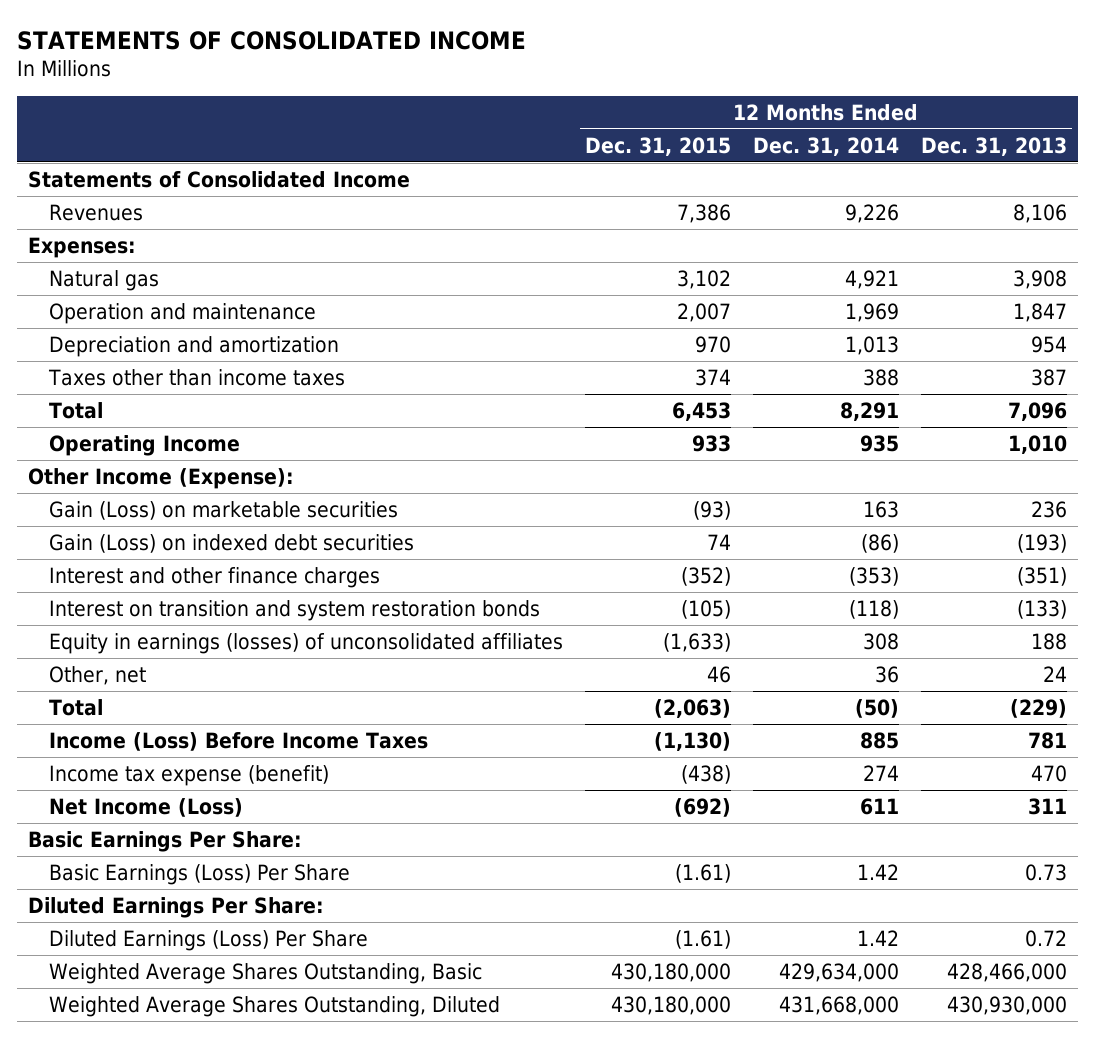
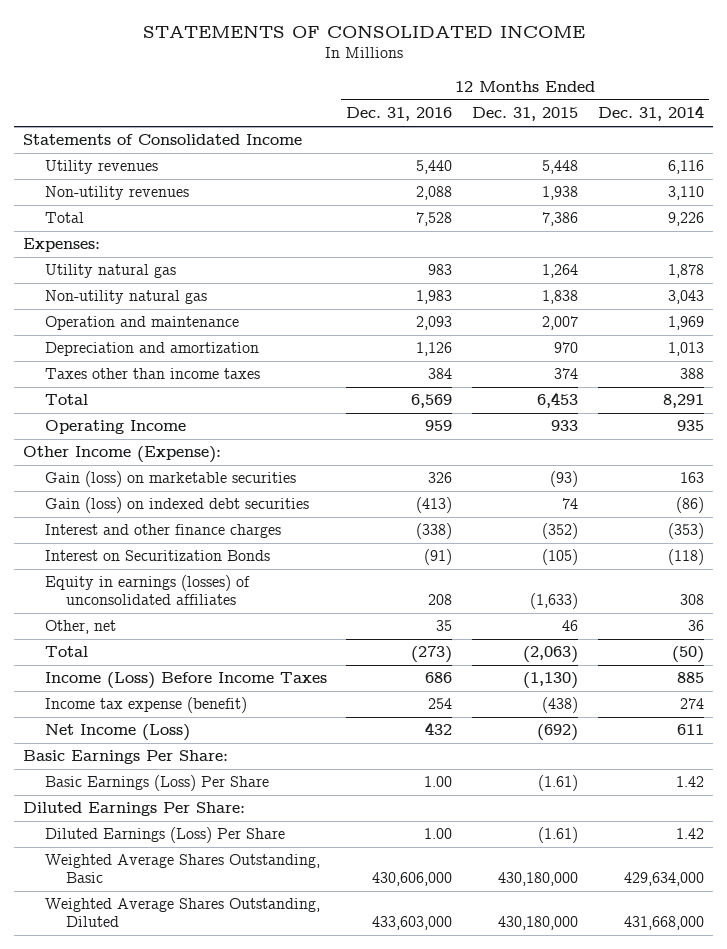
[920,136,1067,156] Dec. 31, 2013 -> none
none -> [346,107,453,122] Dec. 31, 2016
none -> [44,160,158,175] Utility revenues
none -> [44,186,189,201] Non-utility revenues
[49,203,144,221] Revenues -> [44,212,84,224] Total
none -> [44,264,176,279] Utility natural gas
[49,269,160,291] Natural gas -> [44,290,207,305] Non-utility natural gas
[677,269,732,289] 3,102 -> [541,290,578,305] 1,838
[844,269,899,289] 4,921 -> [667,290,704,305] 3,043
[49,500,399,520] Gain (Loss) on marketable securities -> [44,471,296,488] Gain (loss) on marketable securities
[49,533,415,553] Gain (Loss) on indexed debt securities -> [44,497,309,514] Gain (loss) on indexed debt securities
[49,599,541,621] Interest on transition and system restoration bonds -> [44,550,270,562] Interest on Securitization Bonds

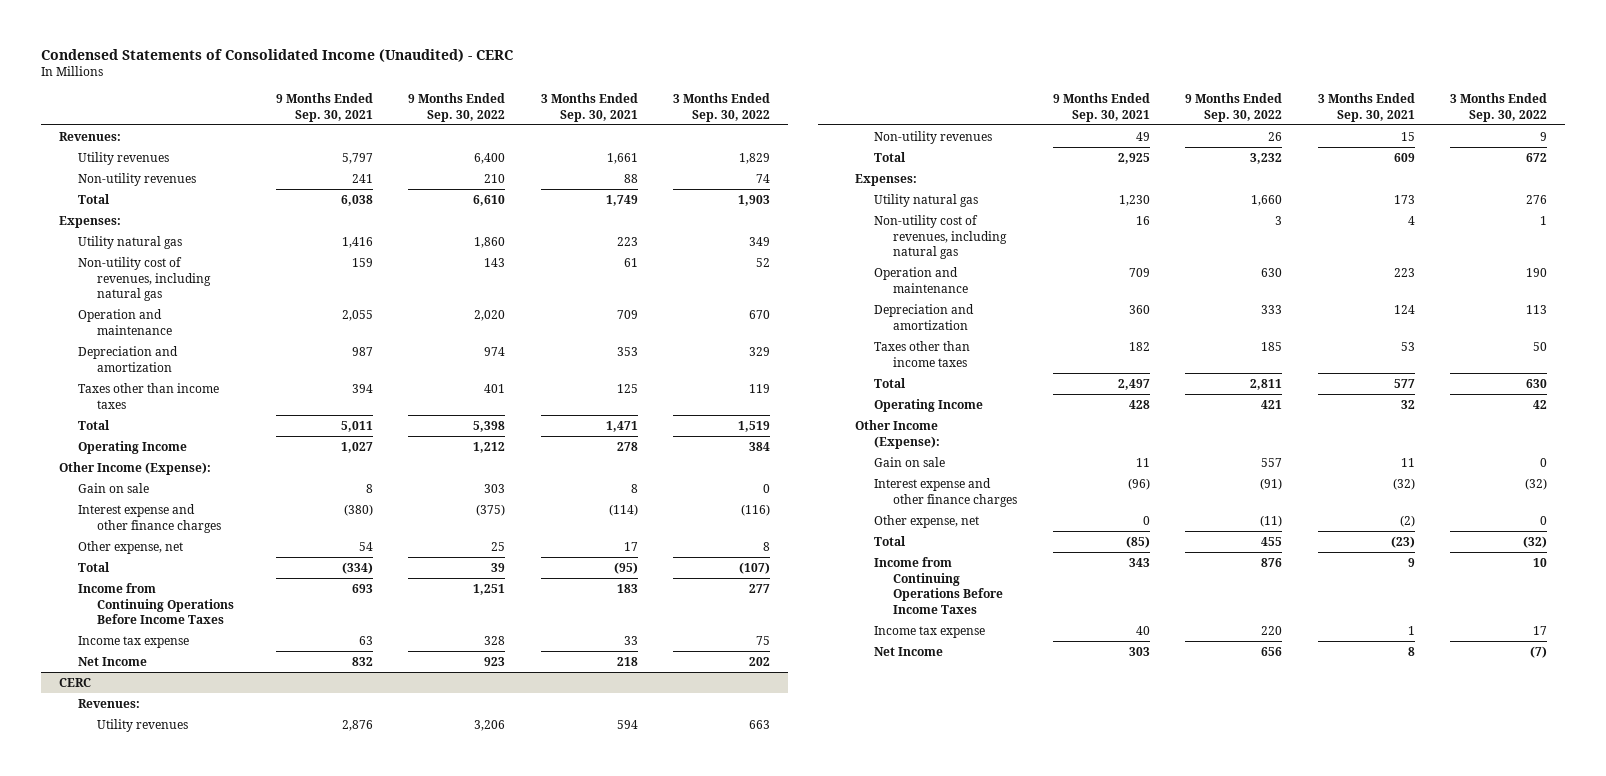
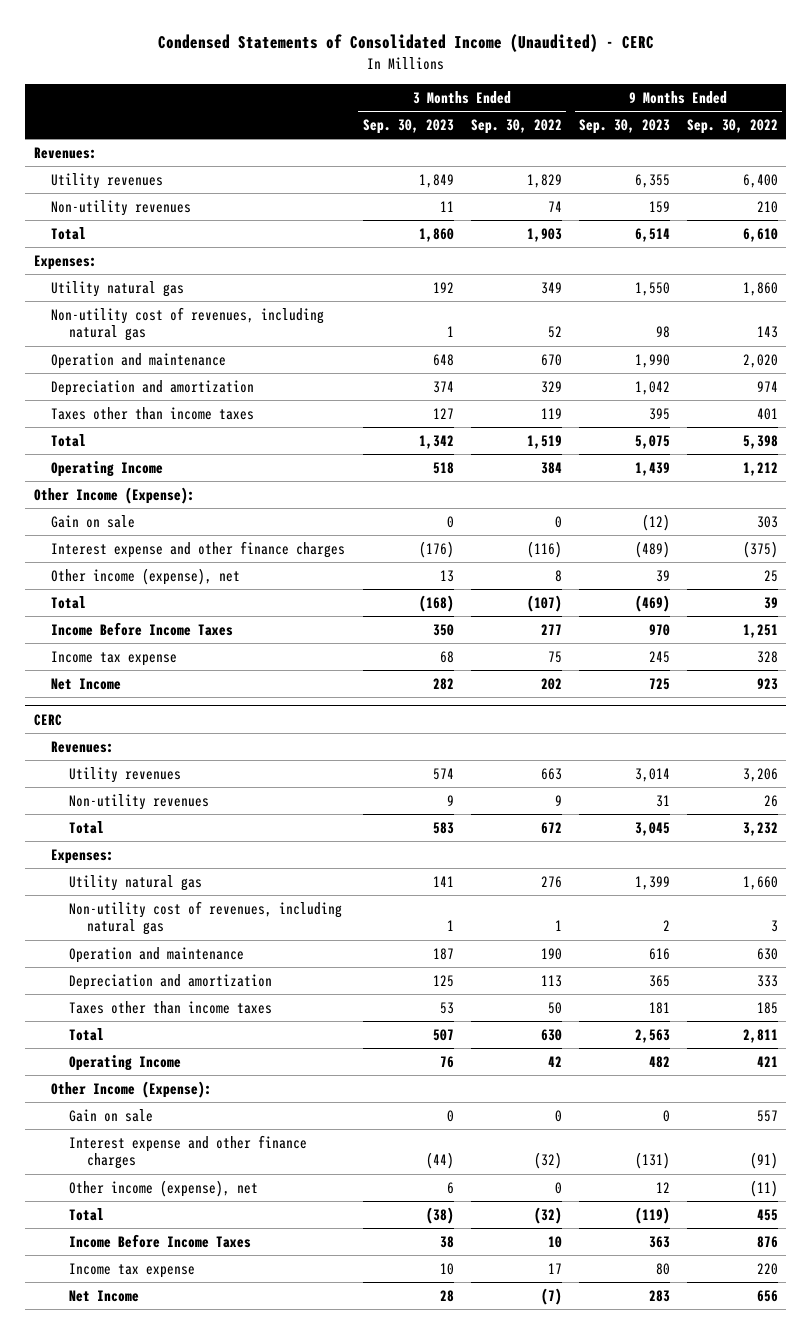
[275,93,373,122] 9 Months Ended Sep. 30, 2021 -> none
[540,93,638,122] 3 Months Ended Sep. 30, 2021 -> none
none -> [362,118,454,134] Sep. 30, 2023
none -> [578,118,670,134] Sep. 30, 2023
[78,541,184,555] Other expense, net -> [51,567,241,585] Other income (expense), net
[78,583,235,625] Income from Continuing Operations Before Income Taxes -> [51,621,234,636] Income Before Income Taxes
[874,515,980,529] Other expense, net -> [69,1179,259,1197] Other income (expense), net
[874,557,1004,614] Income from Continuing Operations Before Income Taxes -> [69,1233,252,1248] Income Before Income Taxes

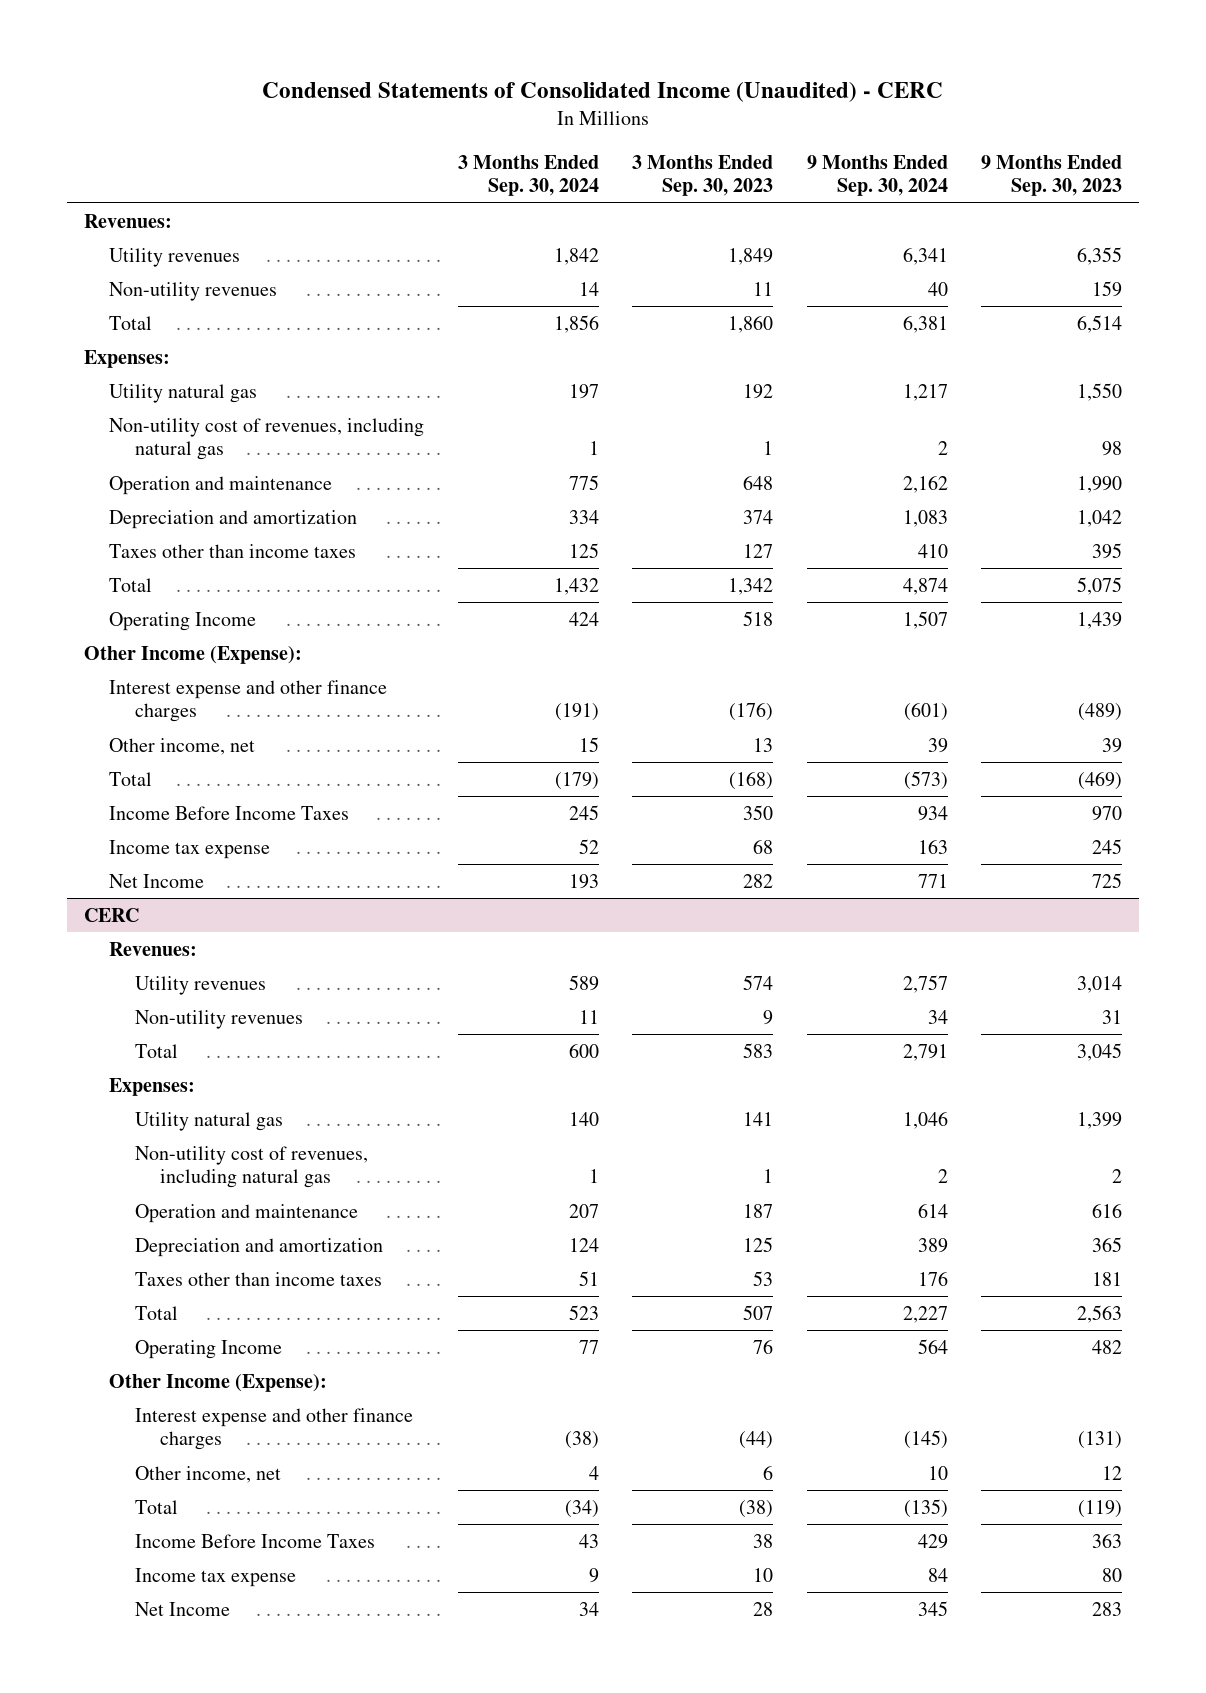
[470,118,562,134] Sep. 30, 2022 -> none
[686,118,778,134] Sep. 30, 2022 -> none
none -> [457,154,599,197] 3 Months Ended Sep. 30, 2024
none -> [806,154,948,197] 9 Months Ended Sep. 30, 2024
[51,514,136,528] Gain on sale -> none
[51,567,241,585] Other income (expense), net -> [109,737,256,755] Other income, net
[69,1108,154,1122] Gain on sale -> none
[69,1179,259,1197] Other income (expense), net -> [134,1465,281,1483] Other income, net

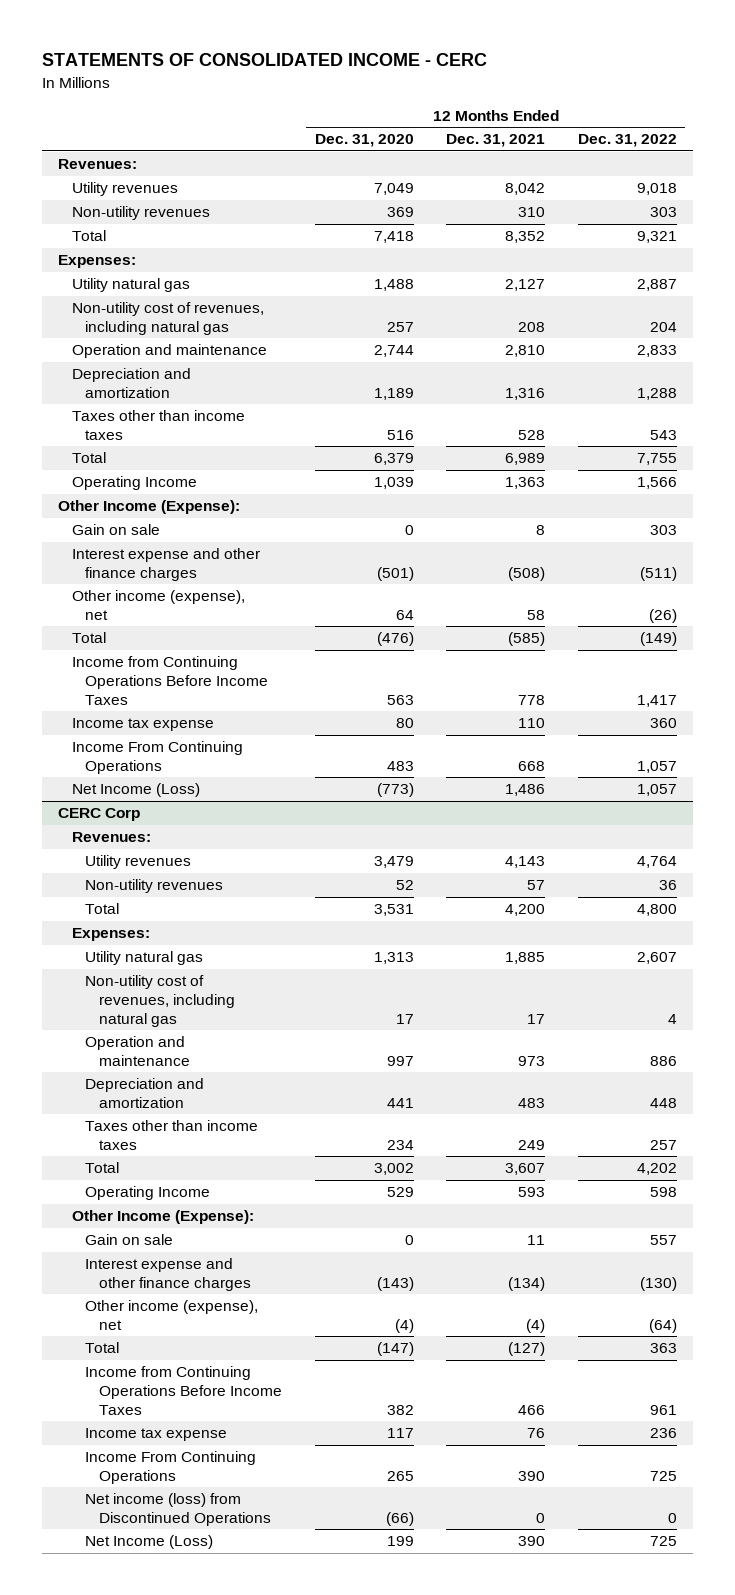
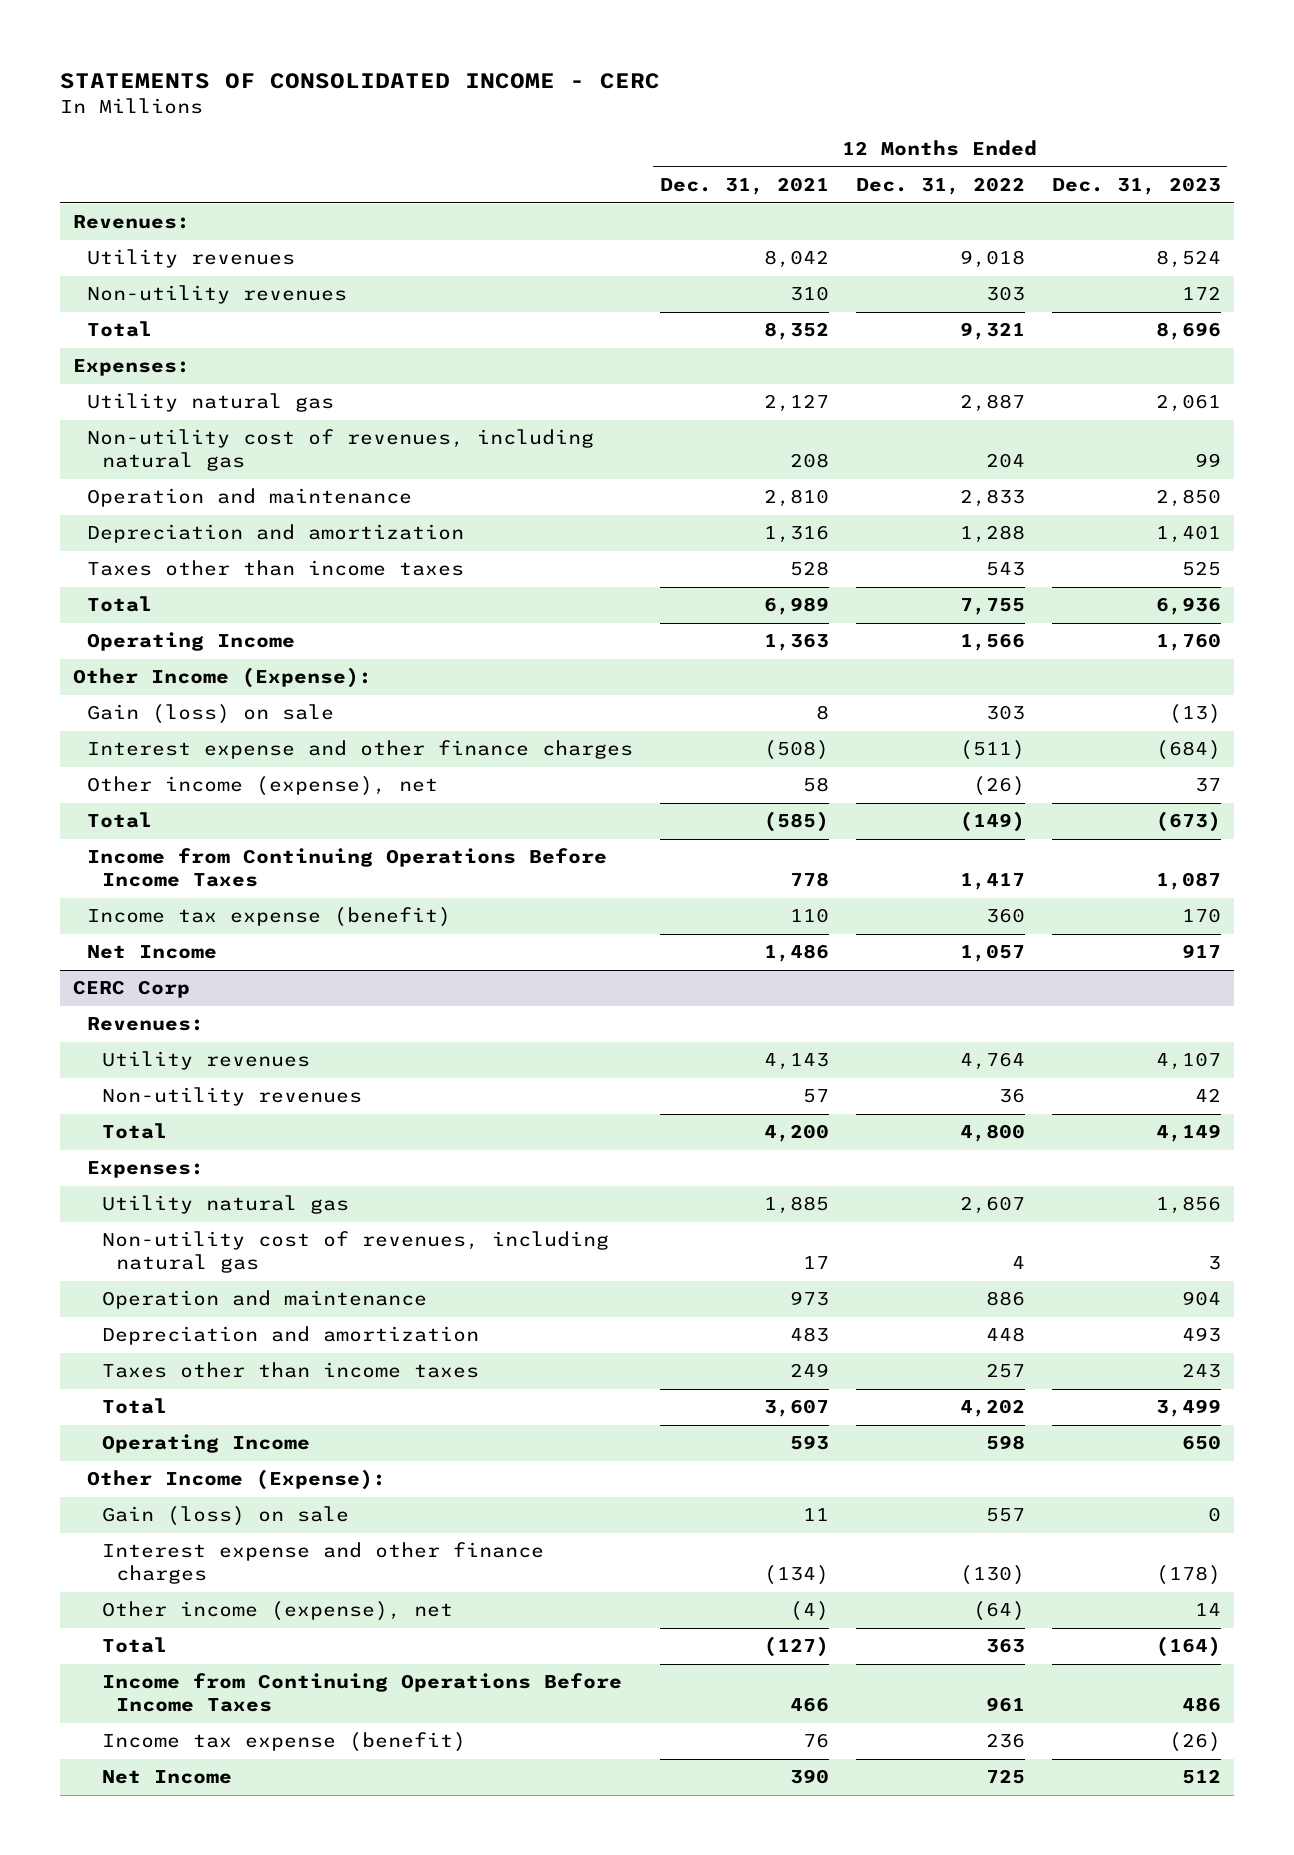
[314,134,414,148] Dec. 31, 2020 -> none
none -> [1051,177,1221,196] Dec. 31, 2023
[71,524,160,536] Gain on sale -> [87,704,335,725] Gain (loss) on sale
[71,741,243,774] Income From Continuing Operations -> none
[71,718,214,732] Income tax expense -> [87,907,452,928] Income tax expense (benefit)
[71,783,200,798] Net Income (Loss) -> [87,945,218,960] Net Income
[85,1234,174,1246] Gain on sale -> [101,1506,349,1527] Gain (loss) on sale
[85,1451,257,1484] Income From Continuing Operations -> none
[85,1493,271,1526] Net income (loss) from Discontinued Operations -> none
[85,1428,228,1442] Income tax expense -> [101,1732,466,1753] Income tax expense (benefit)
[85,1535,214,1550] Net Income (Loss) -> [101,1770,232,1785] Net Income

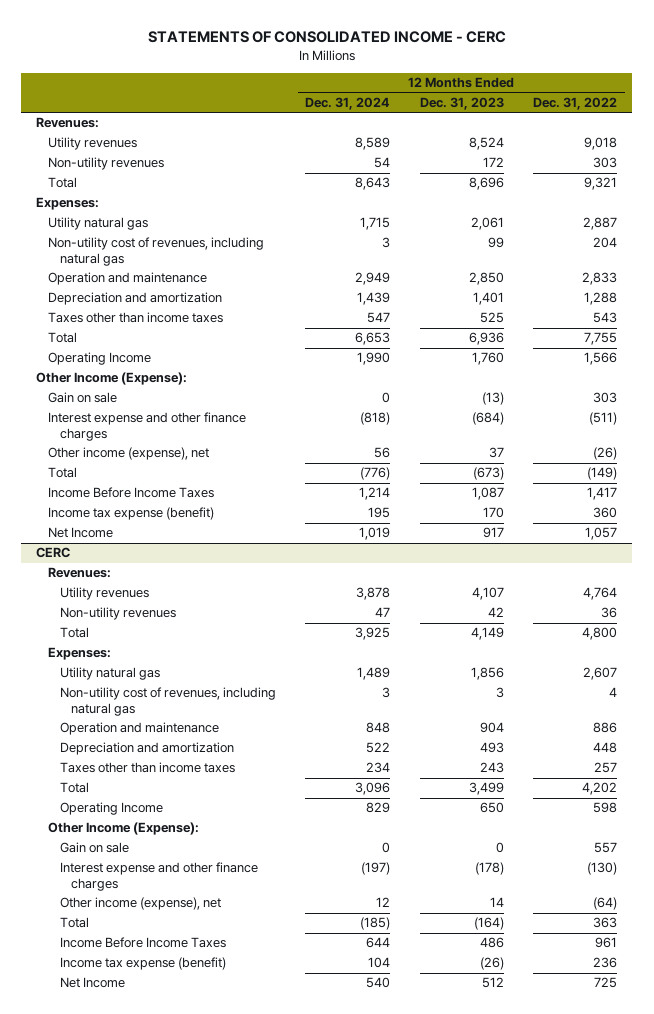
[660,177,830,196] Dec. 31, 2021 -> none
none -> [305,96,391,110] Dec. 31, 2024
[87,704,335,725] Gain (loss) on sale -> [47,392,117,404] Gain on sale
[87,848,608,888] Income from Continuing Operations Before Income Taxes -> [47,487,214,499] Income Before Income Taxes
[73,980,191,999] CERC Corp -> [36,547,71,559] CERC
[101,1506,349,1527] Gain (loss) on sale -> [59,842,129,854] Gain on sale
[101,1673,622,1713] Income from Continuing Operations Before Income Taxes -> [59,937,226,949] Income Before Income Taxes

